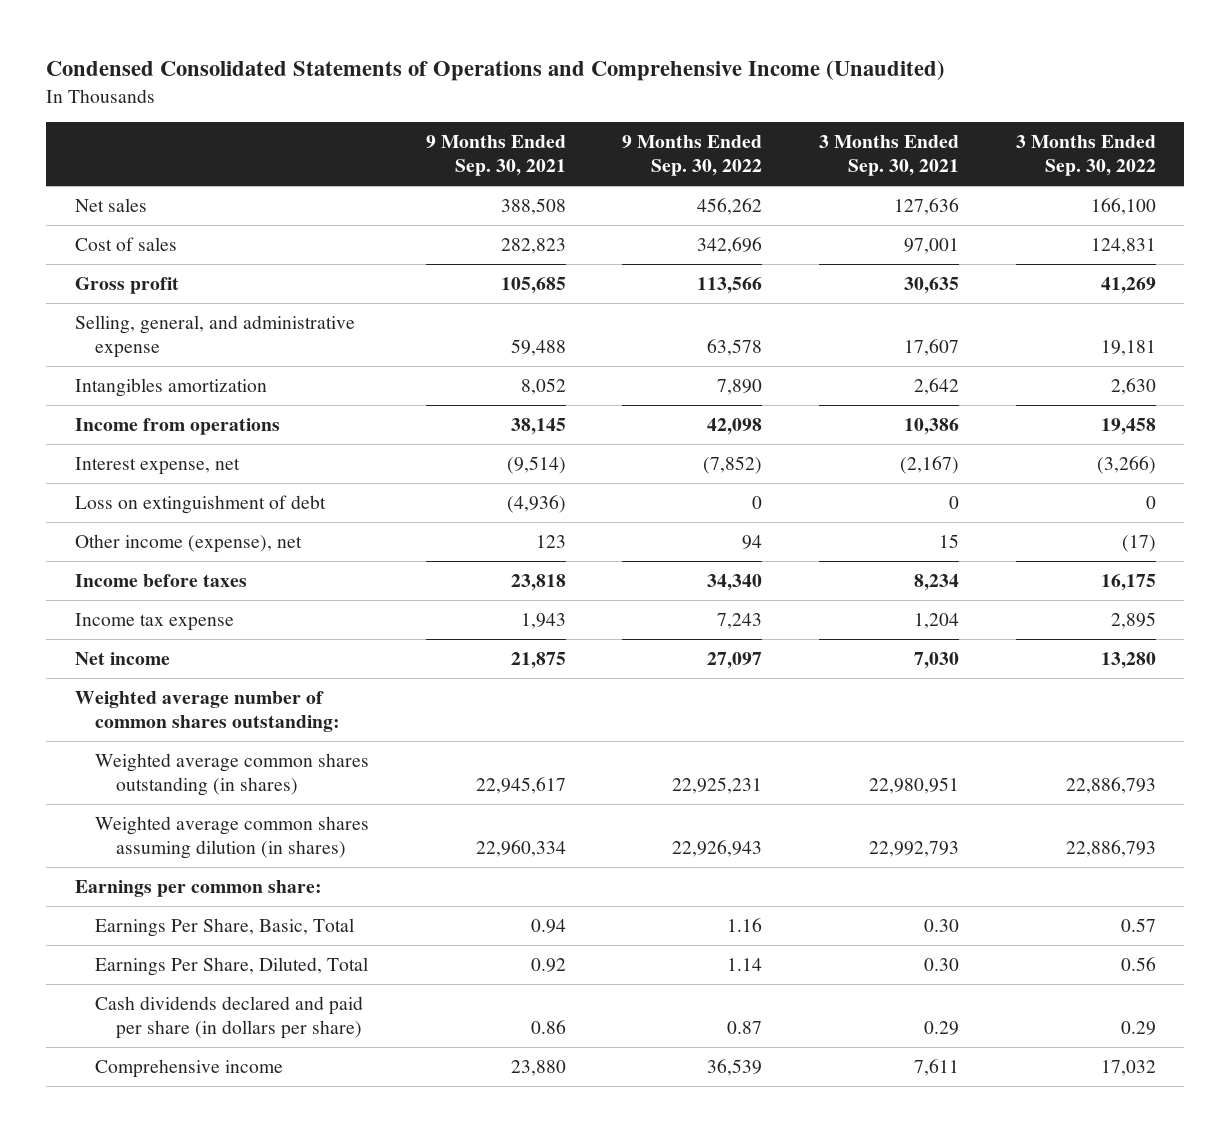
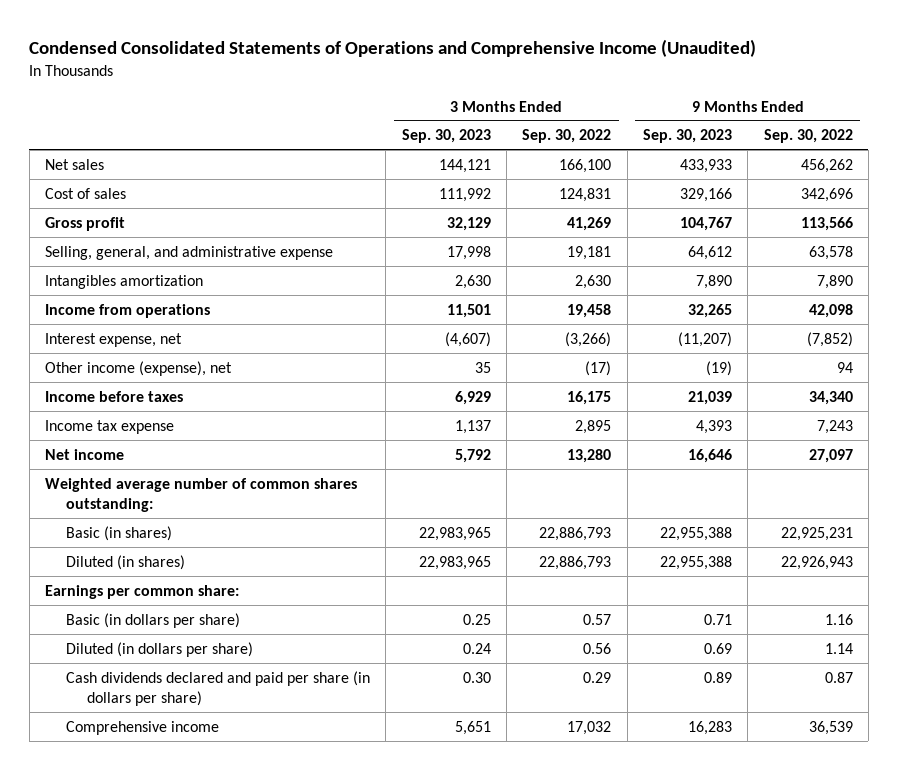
[425,134,566,177] 9 Months Ended Sep. 30, 2021 -> none
[819,134,960,177] 3 Months Ended Sep. 30, 2021 -> none
none -> [401,129,491,144] Sep. 30, 2023
none -> [642,129,732,144] Sep. 30, 2023
[74,494,326,514] Loss on extinguishment of debt -> none
[95,752,370,797] Weighted average common shares outstanding (in shares) -> [65,525,172,541] Basic (in shares)
[95,815,370,860] Weighted average common shares assuming dilution (in shares) -> [65,554,185,570] Diluted (in shares)
[95,917,355,937] Earnings Per Share, Basic, Total -> [65,612,240,628] Basic (in dollars per share)
[95,956,369,976] Earnings Per Share, Diluted, Total -> [65,641,253,657] Diluted (in dollars per share)

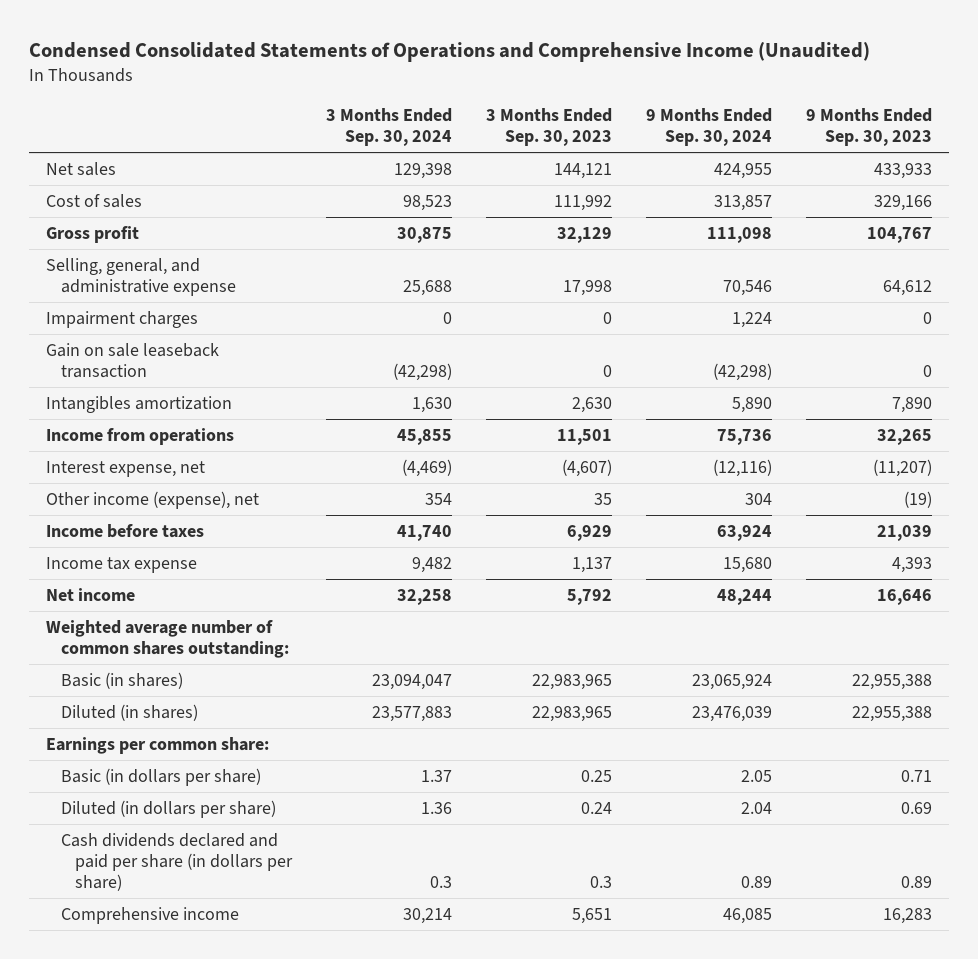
[522,129,612,144] Sep. 30, 2022 -> none
[763,129,853,144] Sep. 30, 2022 -> none
none -> [326,108,453,147] 3 Months Ended Sep. 30, 2024
none -> [646,108,773,147] 9 Months Ended Sep. 30, 2024
none -> [45,311,198,329] Impairment charges
none -> [45,343,219,379] Gain on sale leaseback transaction
[462,671,491,683] 0.30 -> [590,875,613,888] 0.3

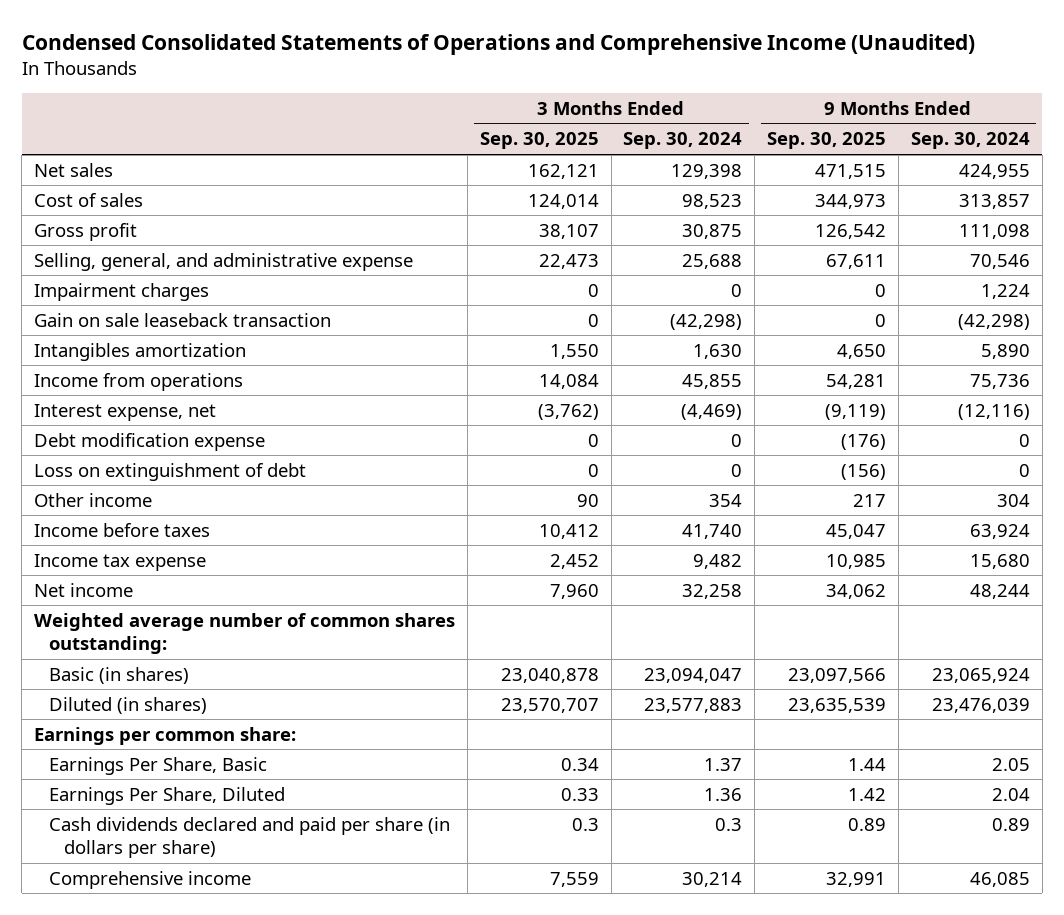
[486,108,613,147] 3 Months Ended Sep. 30, 2023 -> none
[806,108,933,147] 9 Months Ended Sep. 30, 2023 -> none
none -> [479,132,599,150] Sep. 30, 2025
none -> [767,132,887,150] Sep. 30, 2025
none -> [34,432,266,451] Debt modification expense
none -> [34,462,307,481] Loss on extinguishment of debt
[45,491,259,510] Other income (expense), net -> [34,492,153,507] Other income
[60,768,261,787] Basic (in dollars per share) -> [48,756,267,775] Earnings Per Share, Basic
[60,800,276,819] Diluted (in dollars per share) -> [48,786,285,805] Earnings Per Share, Diluted

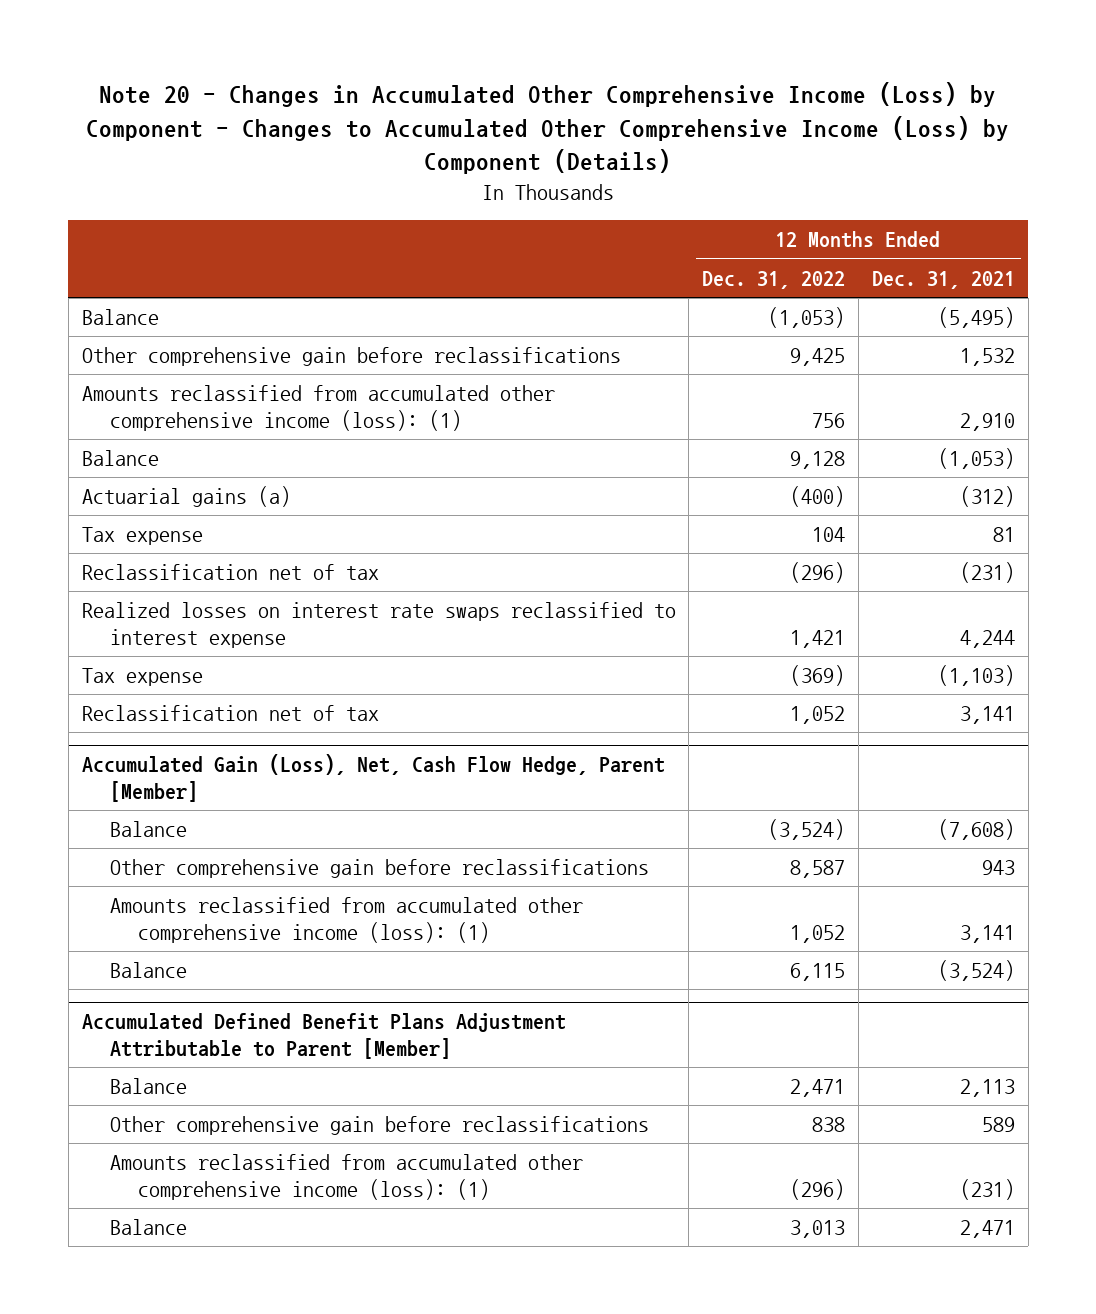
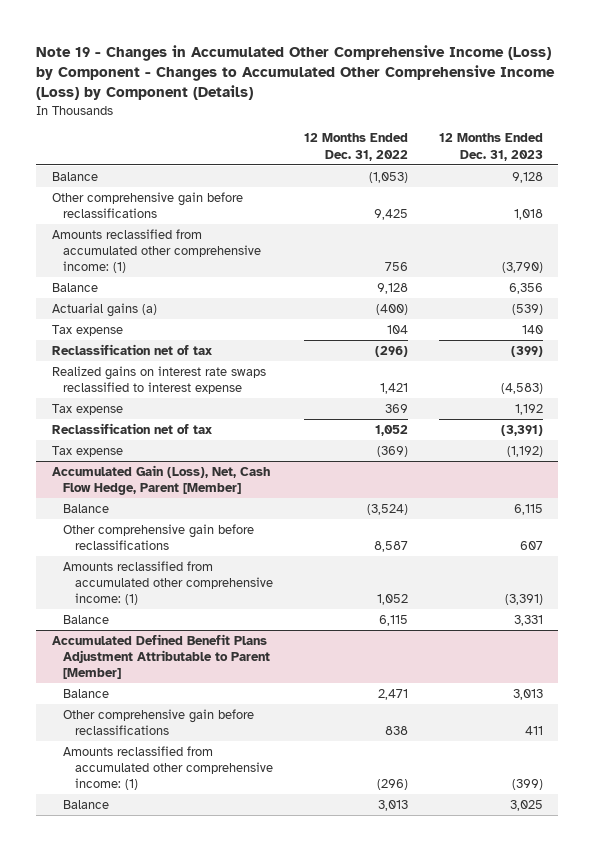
[86,82,1010,175] Note 20 - Changes in Accumulated Other Comprehensive Income (Loss) by Component - Changes to Accumulated Other Comprehensive Income (Loss) by Component (Details) -> [36,44,556,101] Note 19 - Changes in Accumulated Other Comprehensive Income (Loss) by Component - Changes to Accumulated Other Comprehensive Income (Loss) by Component (Details)
[871,270,1015,289] Dec. 31, 2021 -> none
none -> [438,133,543,161] 12 Months Ended Dec. 31, 2023
[81,385,555,431] Amounts reclassified from accumulated other comprehensive income (loss): (1) -> [51,228,262,274] Amounts reclassified from accumulated other comprehensive income: (1)
[81,602,676,648] Realized losses on interest rate swaps reclassified to interest expense -> [51,365,266,395] Realized gains on interest rate swaps reclassified to interest expense
none -> [51,403,123,415] Tax expense
[81,668,203,687] Tax expense -> [51,445,123,457] Tax expense
[109,897,583,943] Amounts reclassified from accumulated other comprehensive income (loss): (1) -> [63,560,273,606] Amounts reclassified from accumulated other comprehensive income: (1)
[109,1154,583,1200] Amounts reclassified from accumulated other comprehensive income (loss): (1) -> [63,745,273,791] Amounts reclassified from accumulated other comprehensive income: (1)

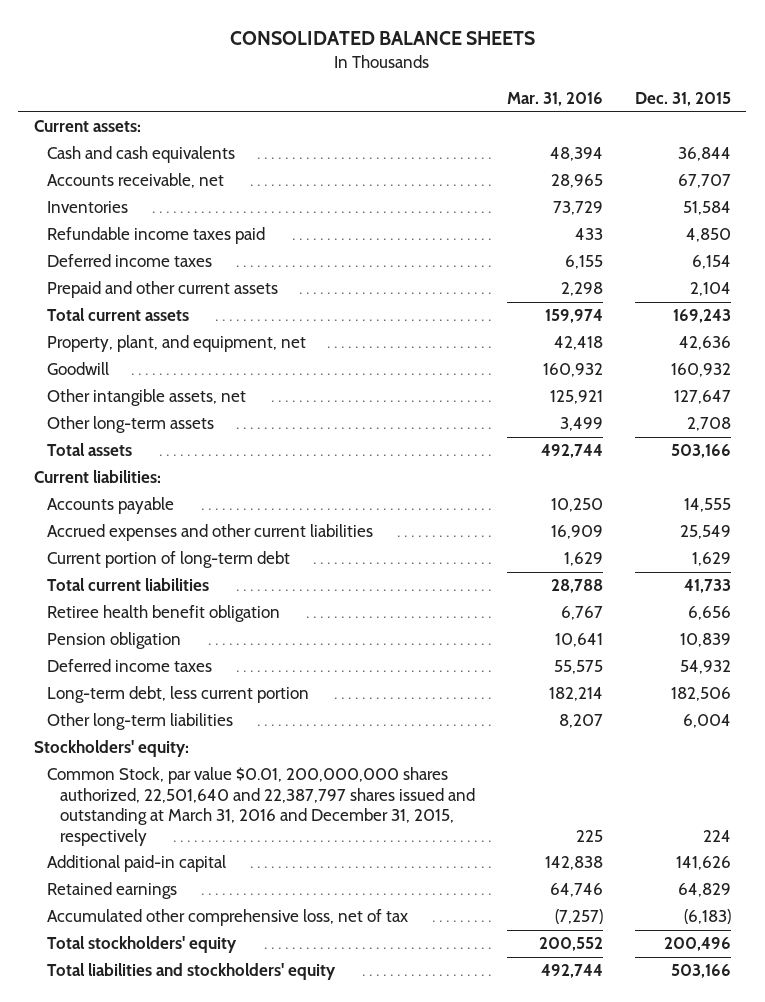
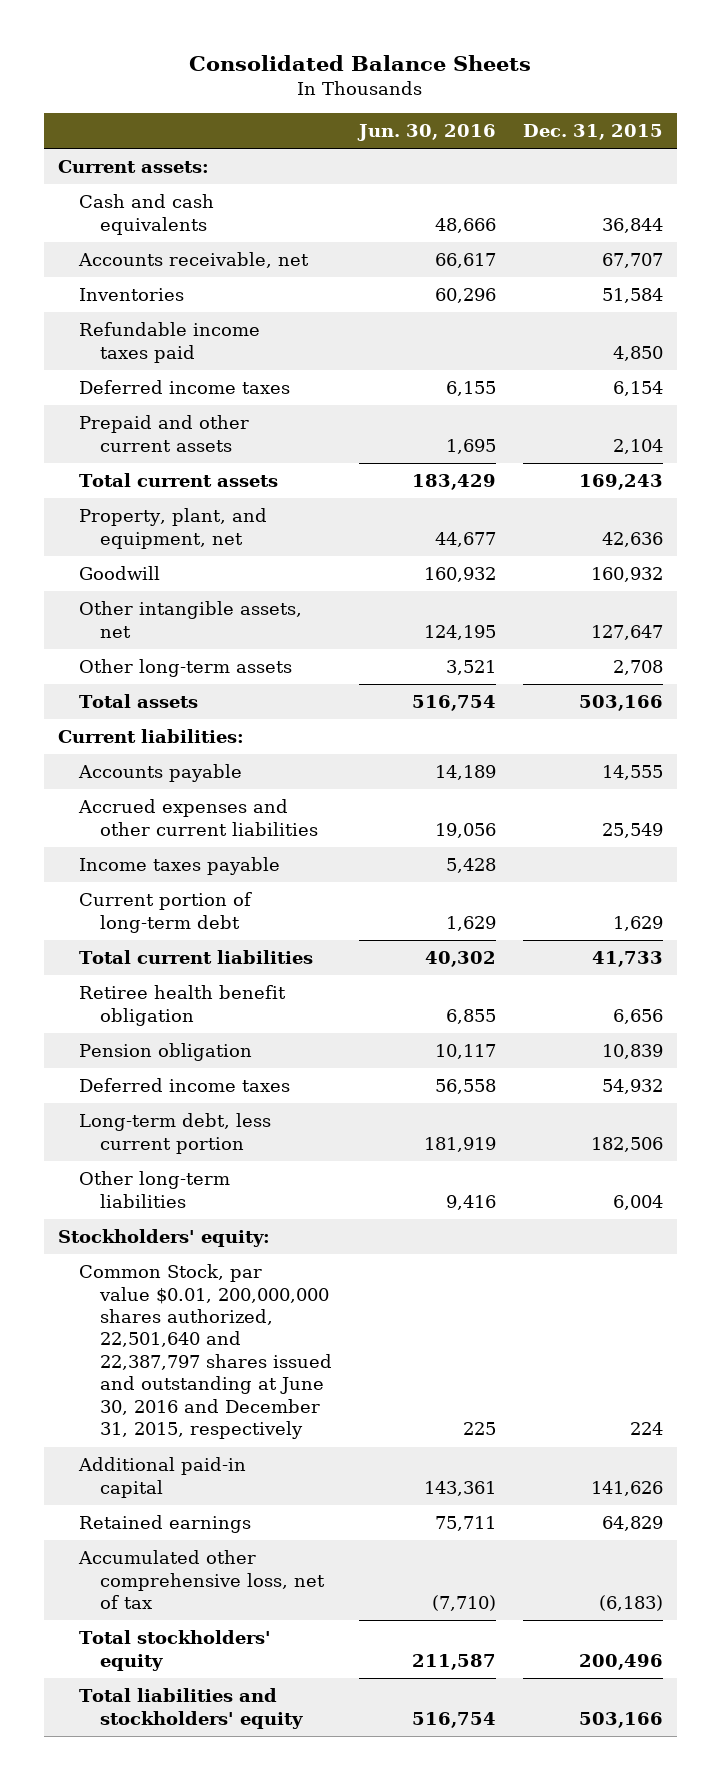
[230,30,536,45] CONSOLIDATED BALANCE SHEETS -> [189,55,532,72] Consolidated Balance Sheets
[506,92,603,107] Mar. 31, 2016 -> none
none -> [357,123,497,141] Jun. 30, 2016
none -> [78,857,280,876] Income taxes payable
[47,767,475,846] Common Stock, par value $0.01, 200,000,000 shares authorized, 22,501,640 and 22,387,797 shares issued and outstanding at March 31, 2016 and December 31, 2015, respectively -> [78,1264,333,1440] Common Stock, par value $0.01, 200,000,000 shares authorized, 22,501,640 and 22,387,797 shares issued and outstanding at June 30, 2016 and December 31, 2015, respectively

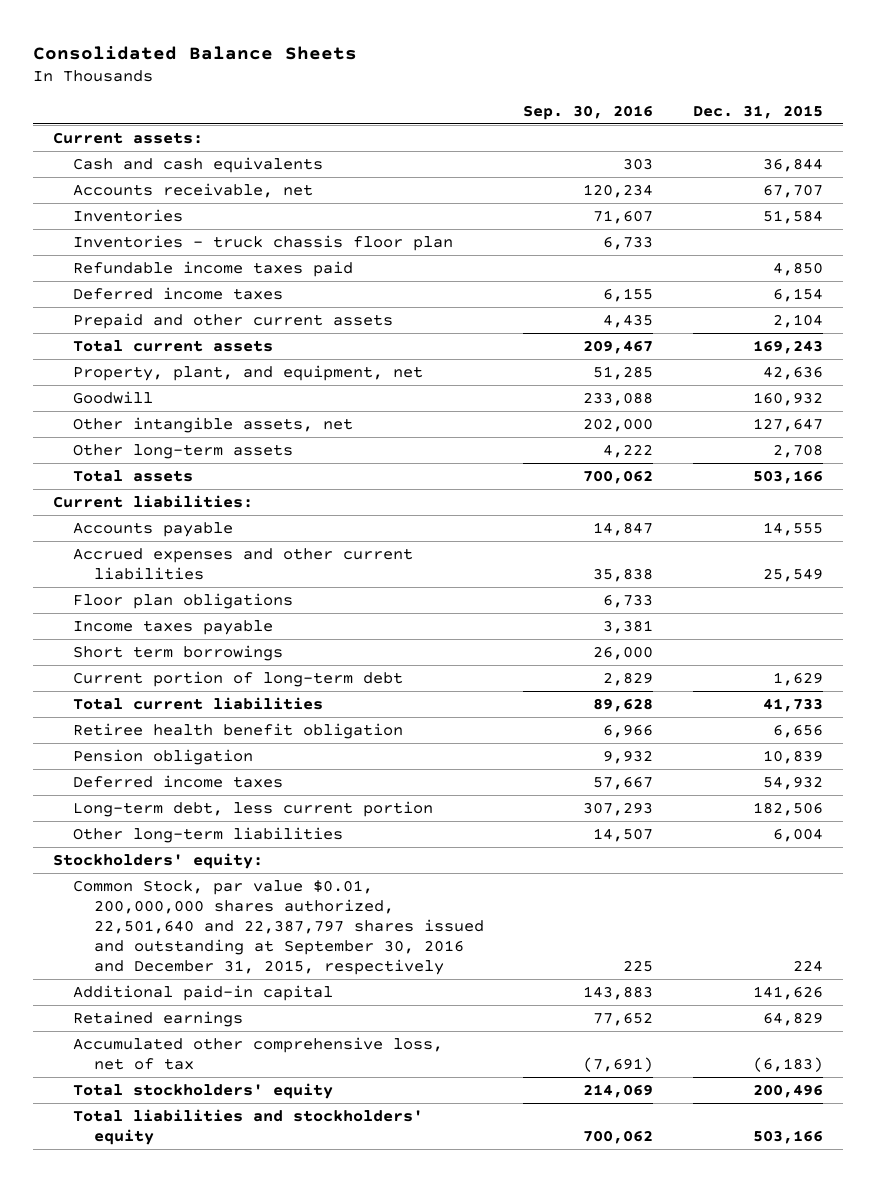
[357,123,497,141] Jun. 30, 2016 -> none
none -> [523,104,654,120] Sep. 30, 2016
none -> [73,234,454,251] Inventories - truck chassis floor plan
none -> [73,592,294,609] Floor plan obligations
none -> [73,644,284,661] Short term borrowings
[78,1264,333,1440] Common Stock, par value $0.01, 200,000,000 shares authorized, 22,501,640 and 22,387,797 shares issued and outstanding at June 30, 2016 and December 31, 2015, respectively -> [73,879,484,975] Common Stock, par value $0.01, 200,000,000 shares authorized, 22,501,640 and 22,387,797 shares issued and outstanding at September 30, 2016 and December 31, 2015, respectively

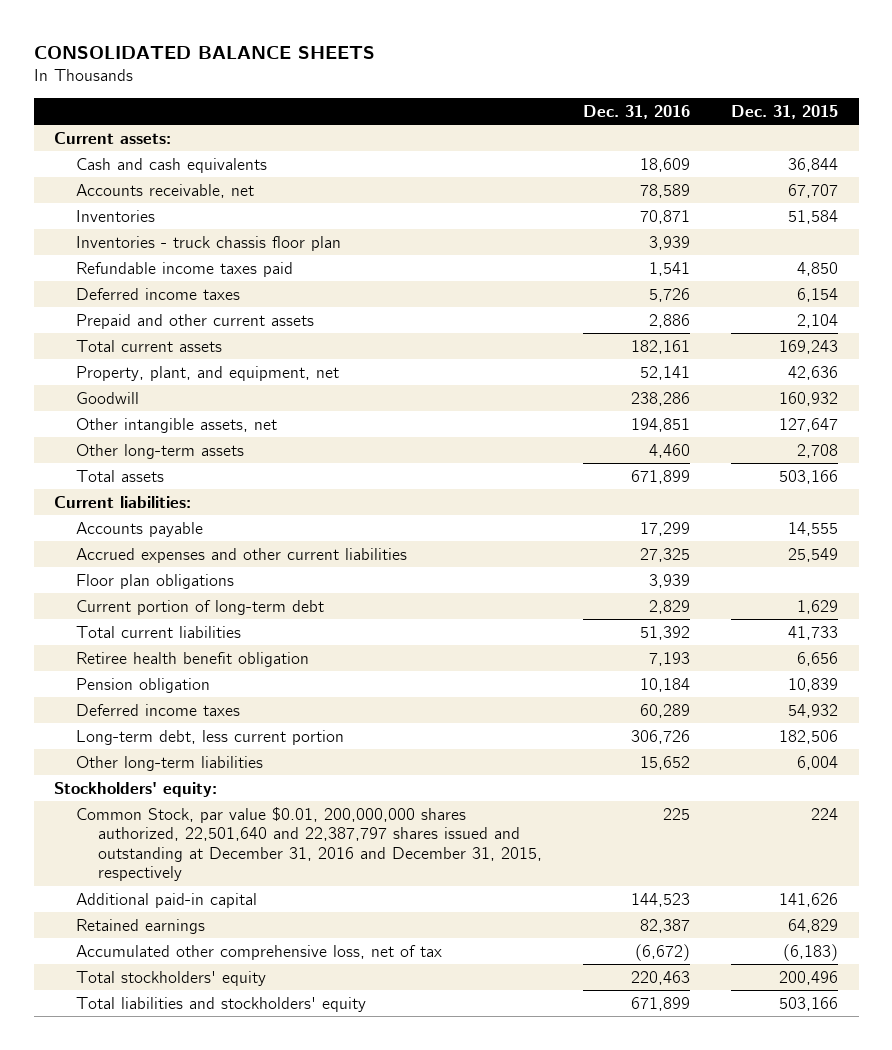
[32,45,357,60] Consolidated Balance Sheets -> [33,46,375,60] CONSOLIDATED BALANCE SHEETS
[523,104,654,120] Sep. 30, 2016 -> none
none -> [583,104,691,119] Dec. 31, 2016
[73,619,274,635] Income taxes payable -> none
[73,644,284,661] Short term borrowings -> none
[73,879,484,975] Common Stock, par value $0.01, 200,000,000 shares authorized, 22,501,640 and 22,387,797 shares issued and outstanding at September 30, 2016 and December 31, 2015, respectively -> [76,806,542,882] Common Stock, par value $0.01, 200,000,000 shares authorized, 22,501,640 and 22,387,797 shares issued and outstanding at December 31, 2016 and December 31, 2015, respectively

